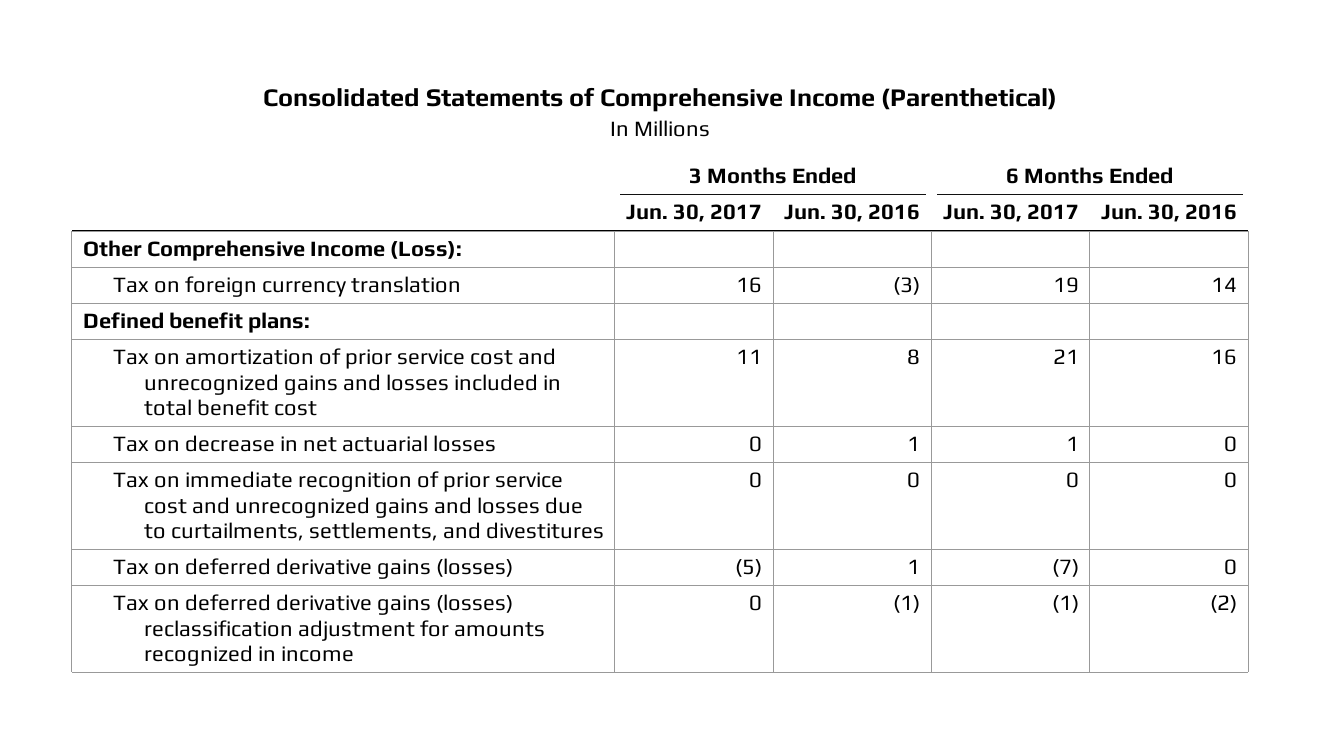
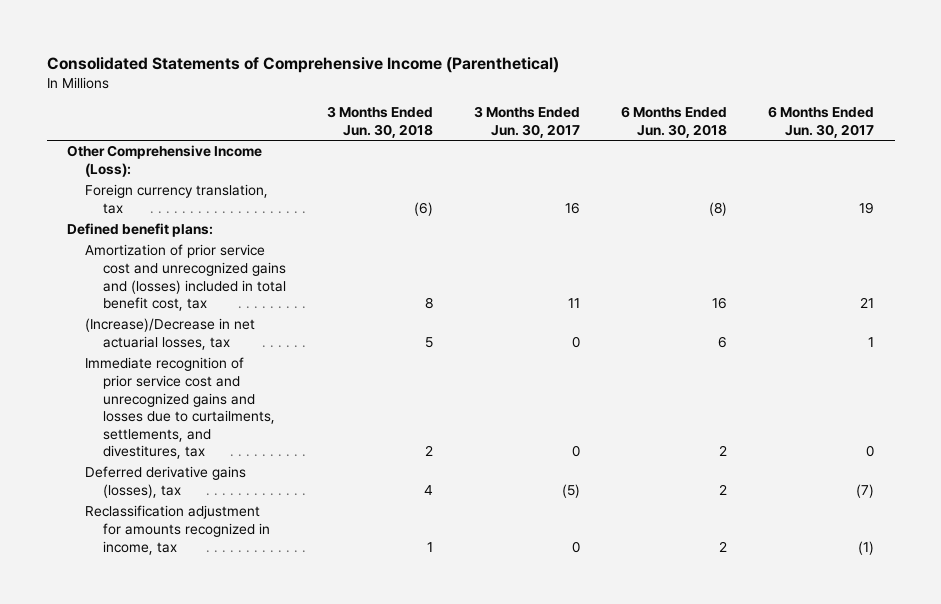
[784,204,921,223] Jun. 30, 2016 -> none
[1101,204,1238,223] Jun. 30, 2016 -> none
none -> [326,106,433,138] 3 Months Ended Jun. 30, 2018
none -> [620,106,727,138] 6 Months Ended Jun. 30, 2018
[113,276,462,298] Tax on foreign currency translation -> [84,184,268,215] Foreign currency translation, tax
[113,348,561,417] Tax on amortization of prior service cost and unrecognized gains and losses included in total benefit cost -> [84,244,286,312] Amortization of prior service cost and unrecognized gains and (losses) included in total benefit cost, tax
[113,435,497,453] Tax on decrease in net actuarial losses -> [84,318,255,351] (Increase)/Decrease in net actuarial losses, tax
[113,471,604,542] Tax on immediate recognition of prior service cost and unrecognized gains and losses due to curtailments, settlements, and divestitures -> [84,357,275,460] Immediate recognition of prior service cost and unrecognized gains and losses due to curtailments, settlements, and divestitures, tax
[113,558,514,580] Tax on deferred derivative gains (losses) -> [84,466,246,499] Deferred derivative gains (losses), tax
[113,594,545,667] Tax on deferred derivative gains (losses) reclassification adjustment for amounts recognized in income -> [84,505,270,555] Reclassification adjustment for amounts recognized in income, tax

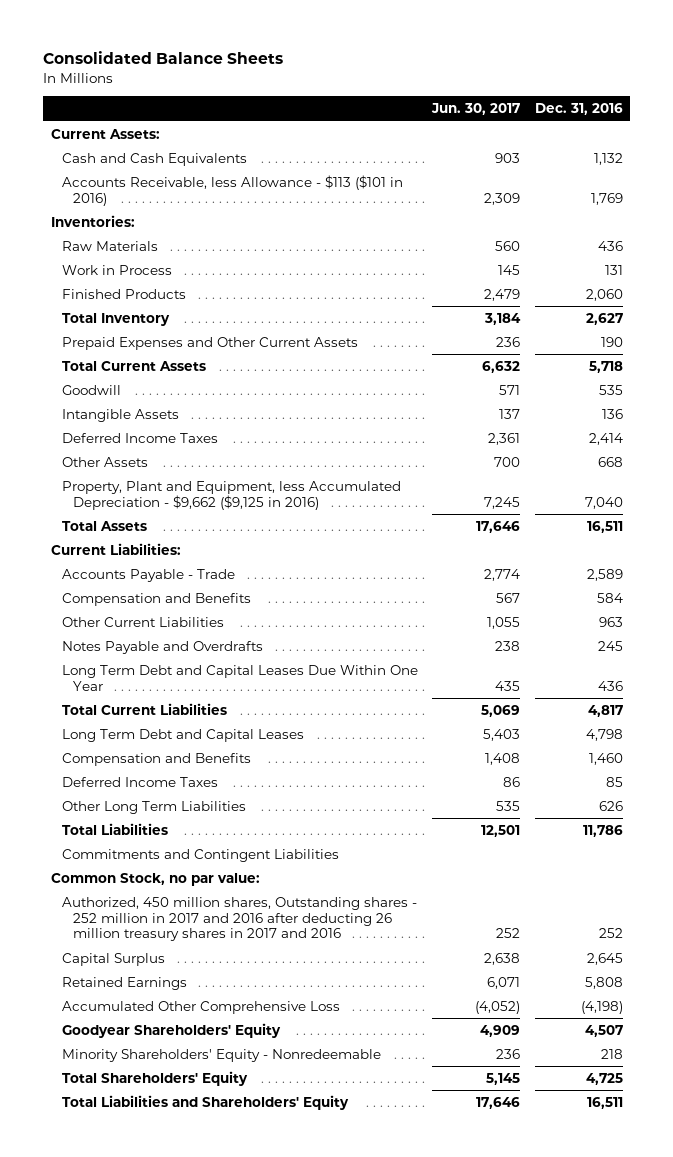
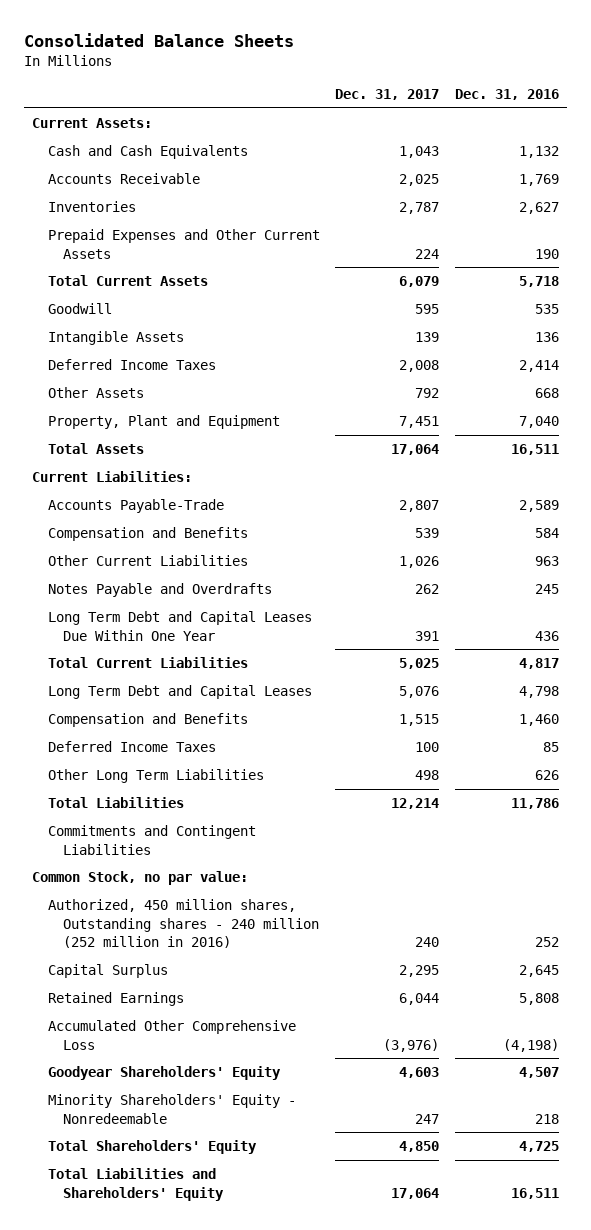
[431,103,521,116] Jun. 30, 2017 -> none
none -> [335,88,440,100] Dec. 31, 2017
[50,214,135,227] Inventories: -> none
[61,240,158,251] Raw Materials -> none
[61,264,172,275] Work in Process -> none
[61,288,186,299] Finished Products -> none
[61,174,403,206] Accounts Receivable, less Allowance - $113 ($101 in 2016) -> [47,173,200,185] Accounts Receivable
[61,312,170,326] Total Inventory -> [47,201,136,213] Inventories
[61,480,401,510] Property, Plant and Equipment, less Accumulated Depreciation - $9,662 ($9,125 in 2016) -> [47,415,280,430] Property, Plant and Equipment
[61,568,235,582] Accounts Payable - Trade -> [47,499,224,514] Accounts Payable-Trade
[61,896,417,942] Authorized, 450 million shares, Outstanding shares - 252 million in 2017 and 2016 after deducting 26 million treasury shares in 2017 and 2016 -> [47,899,320,949] Authorized, 450 million shares, Outstanding shares - 240 million (252 million in 2016)

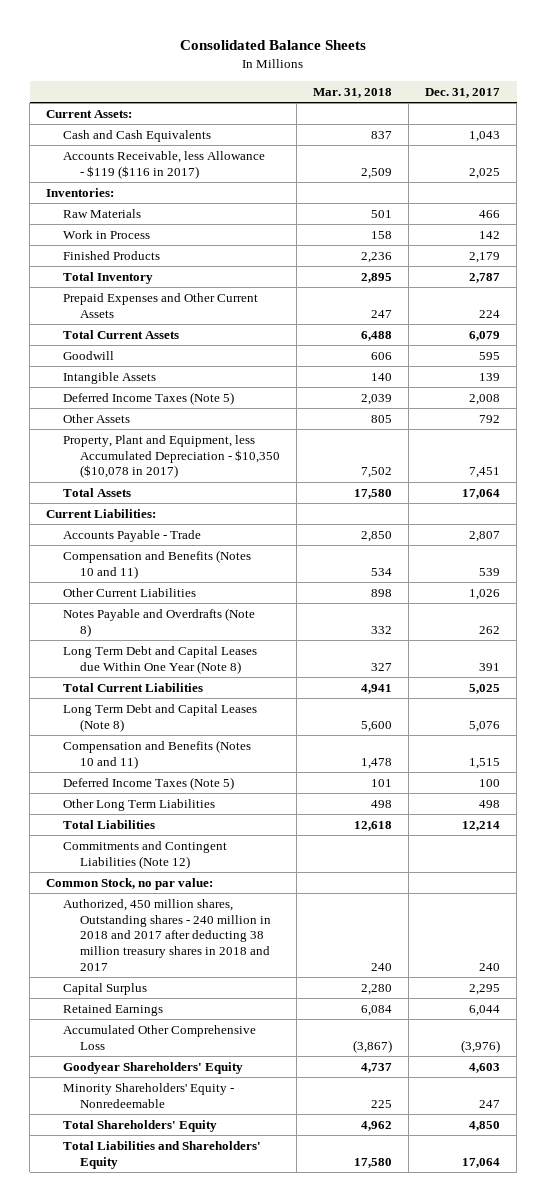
[454,88,559,100] Dec. 31, 2016 -> none
none -> [313,88,393,99] Mar. 31, 2018
[47,173,200,185] Accounts Receivable -> [63,150,266,179] Accounts Receivable, less Allowance - $119 ($116 in 2017)
none -> [46,187,115,197] Inventories:
none -> [63,208,142,218] Raw Materials
none -> [63,229,151,239] Work in Process
none -> [63,250,161,260] Finished Products
[47,201,136,213] Inventories -> [63,271,154,284] Total Inventory
[47,359,216,371] Deferred Income Taxes -> [63,391,235,405] Deferred Income Taxes (Note 5)
[47,415,280,430] Property, Plant and Equipment -> [63,434,281,479] Property, Plant and Equipment, less Accumulated Depreciation - $10,350 ($10,078 in 2017)
[47,499,224,514] Accounts Payable-Trade -> [63,529,202,542] Accounts Payable - Trade
[47,527,248,542] Compensation and Benefits -> [63,549,252,579] Compensation and Benefits (Notes 10 and 11)
[47,583,272,598] Notes Payable and Overdrafts -> [63,607,256,637] Notes Payable and Overdrafts (Note 8)
[47,611,312,641] Long Term Debt and Capital Leases Due Within One Year -> [63,645,258,674] Long Term Debt and Capital Leases due Within One Year (Note 8)
[47,685,312,700] Long Term Debt and Capital Leases -> [63,703,258,732] Long Term Debt and Capital Leases (Note 8)
[47,713,248,728] Compensation and Benefits -> [63,739,252,769] Compensation and Benefits (Notes 10 and 11)
[47,741,216,753] Deferred Income Taxes -> [63,776,235,790] Deferred Income Taxes (Note 5)
[47,825,256,855] Commitments and Contingent Liabilities -> [63,840,228,869] Commitments and Contingent Liabilities (Note 12)
[47,899,320,949] Authorized, 450 million shares, Outstanding shares - 240 million (252 million in 2016) -> [63,898,272,972] Authorized, 450 million shares, Outstanding shares - 240 million in 2018 and 2017 after deducting 38 million treasury shares in 2018 and 2017

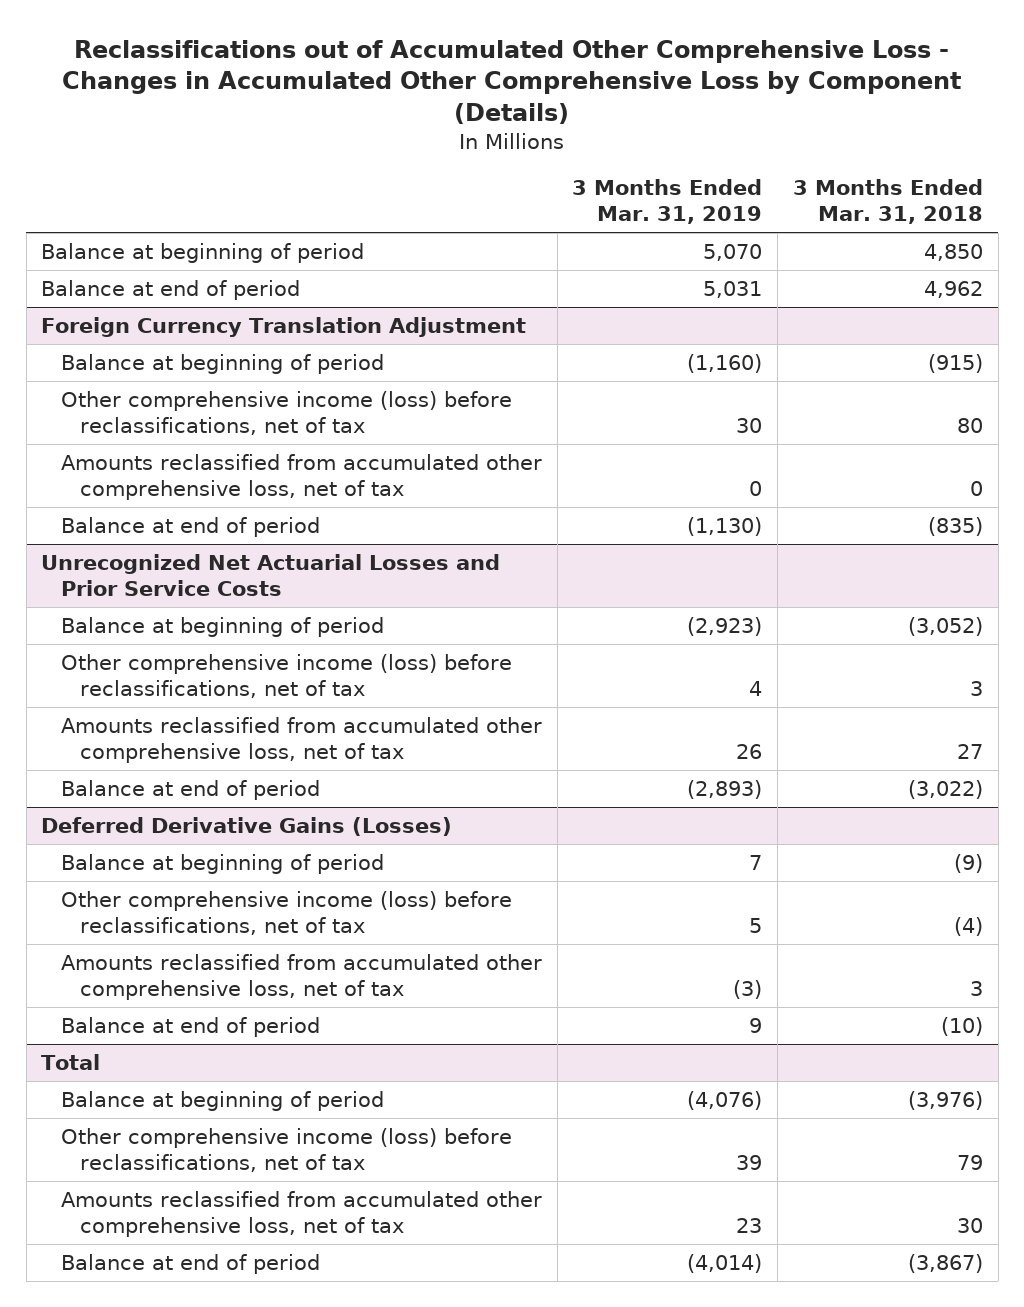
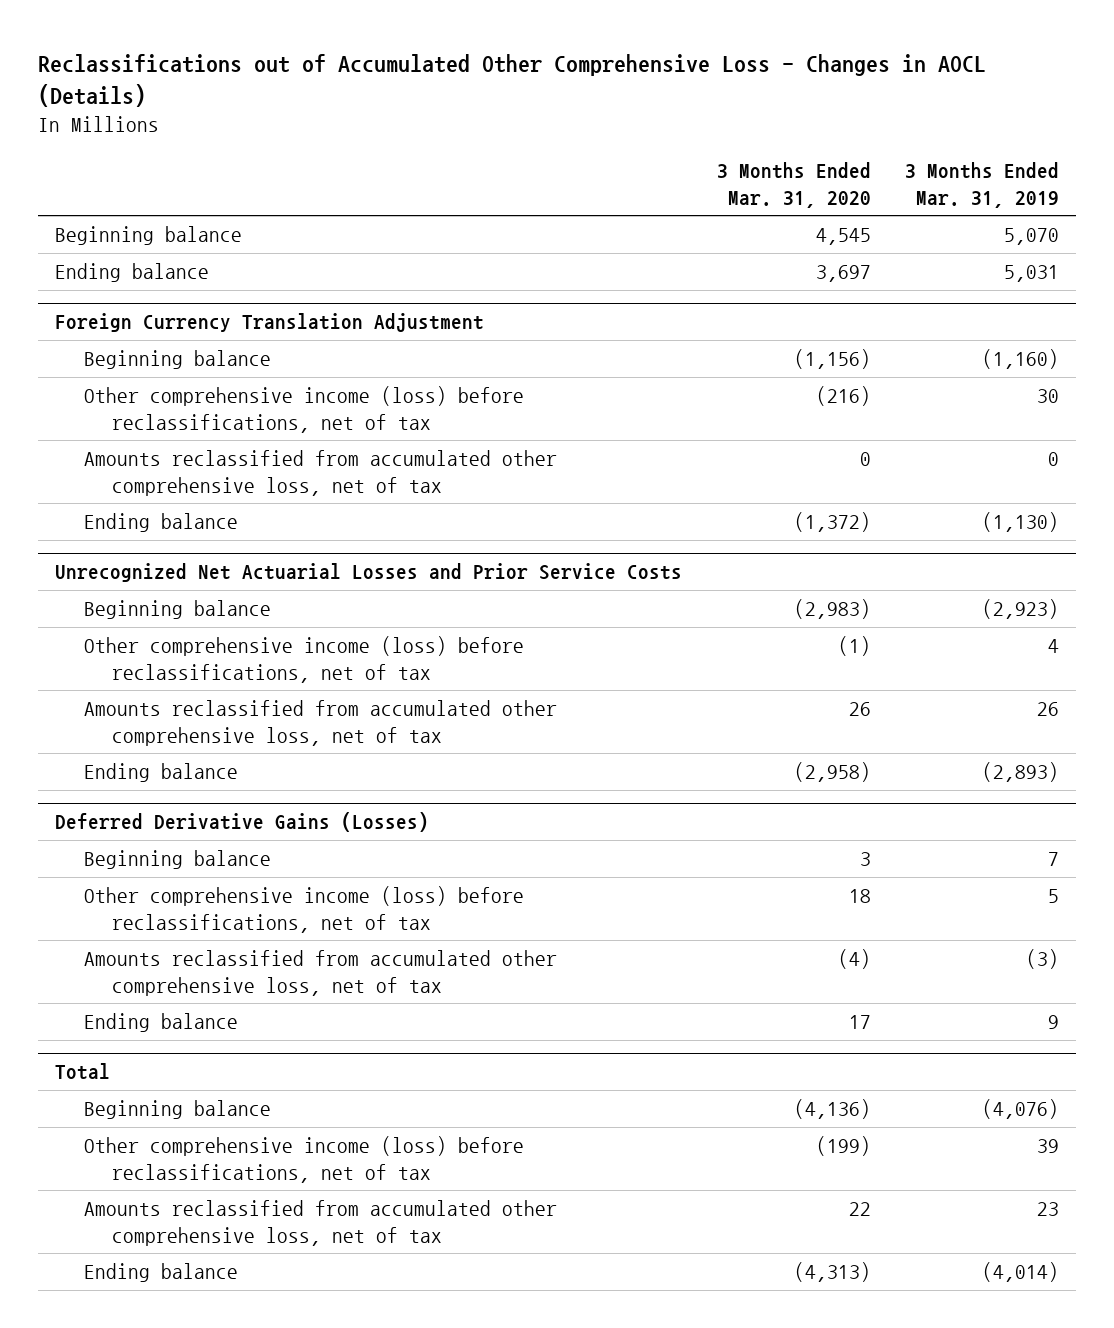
[62,39,962,125] Reclassifications out of Accumulated Other Comprehensive Loss - Changes in Accumulated Other Comprehensive Loss by Component (Details) -> [38,53,987,107] Reclassifications out of Accumulated Other Comprehensive Loss - Changes in AOCL (Details)
[793,178,984,225] 3 Months Ended Mar. 31, 2018 -> none
none -> [716,162,871,208] 3 Months Ended Mar. 31, 2020
[41,242,365,263] Balance at beginning of period -> [55,226,243,246] Beginning balance
[41,279,301,300] Balance at end of period -> [55,263,210,283] Ending balance
[60,353,384,374] Balance at beginning of period -> [83,350,271,370] Beginning balance
[60,516,320,537] Balance at end of period -> [83,513,238,533] Ending balance
[60,616,384,637] Balance at beginning of period -> [83,600,271,620] Beginning balance
[60,779,320,800] Balance at end of period -> [83,763,238,783] Ending balance
[60,853,384,874] Balance at beginning of period -> [83,850,271,870] Beginning balance
[60,1016,320,1037] Balance at end of period -> [83,1013,238,1033] Ending balance
[60,1090,384,1111] Balance at beginning of period -> [83,1100,271,1120] Beginning balance
[60,1253,320,1274] Balance at end of period -> [83,1263,238,1283] Ending balance

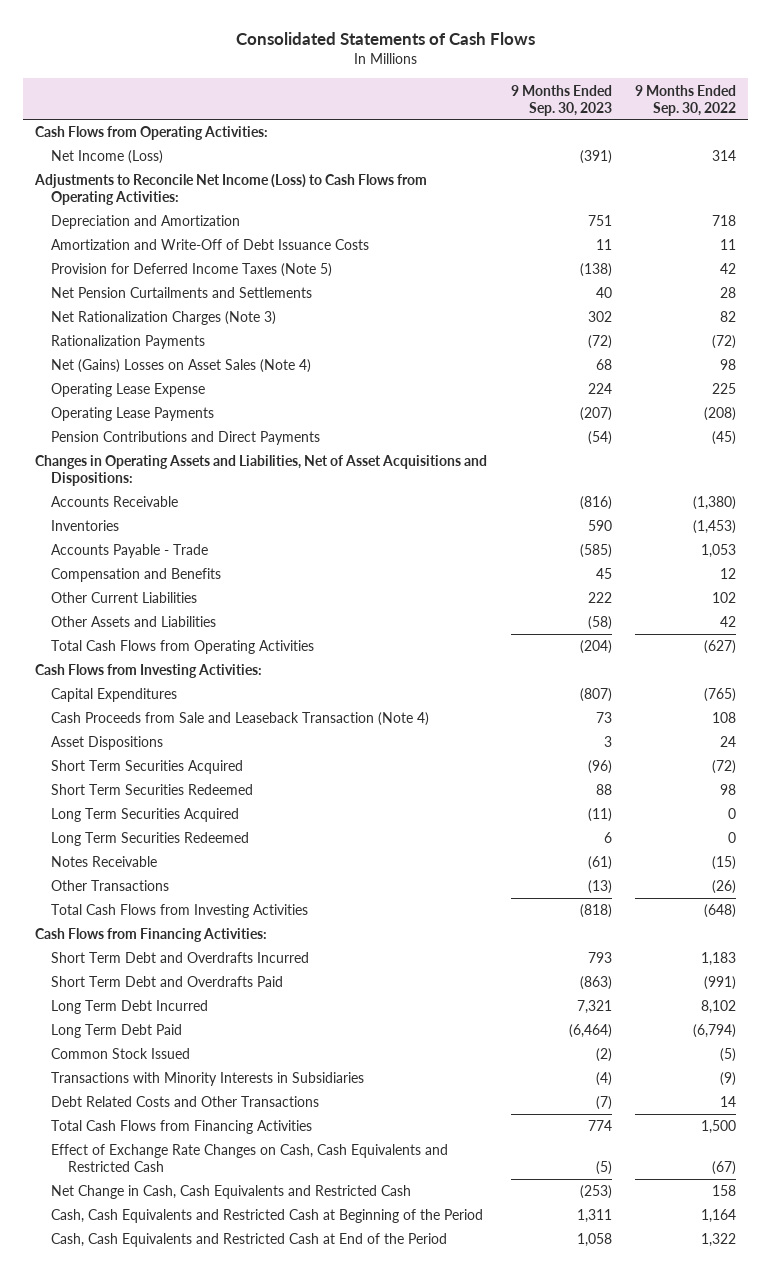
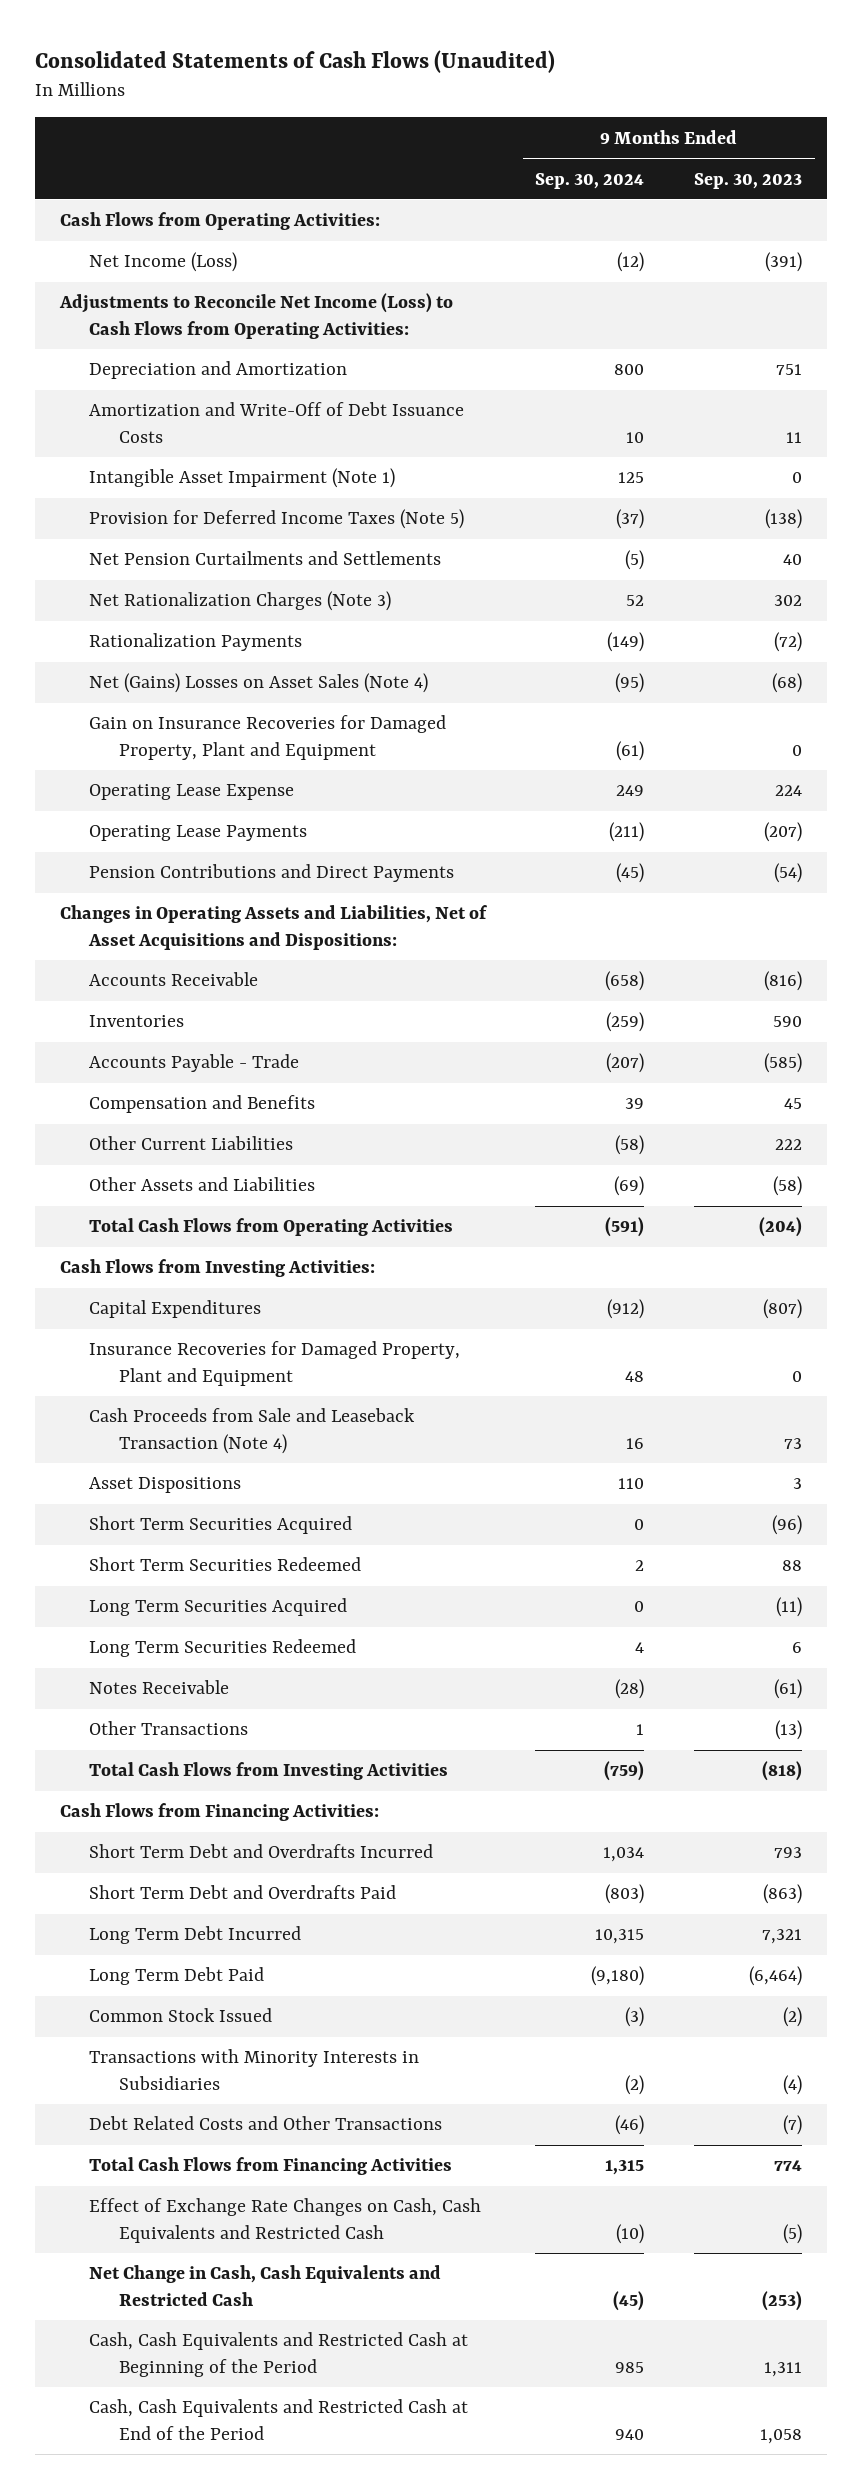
[235,31,535,45] Consolidated Statements of Cash Flows -> [34,49,555,73] Consolidated Statements of Cash Flows (Unaudited)
[635,84,737,116] 9 Months Ended Sep. 30, 2022 -> none
none -> [535,172,645,189] Sep. 30, 2024
none -> [89,468,396,489] Intangible Asset Impairment (Note 1)
[595,359,612,371] 68 -> [772,673,803,694] (68)
none -> [89,715,447,760] Gain on Insurance Recoveries for Damaged Property, Plant and Equipment
none -> [89,1341,461,1386] Insurance Recoveries for Damaged Property, Plant and Equipment

